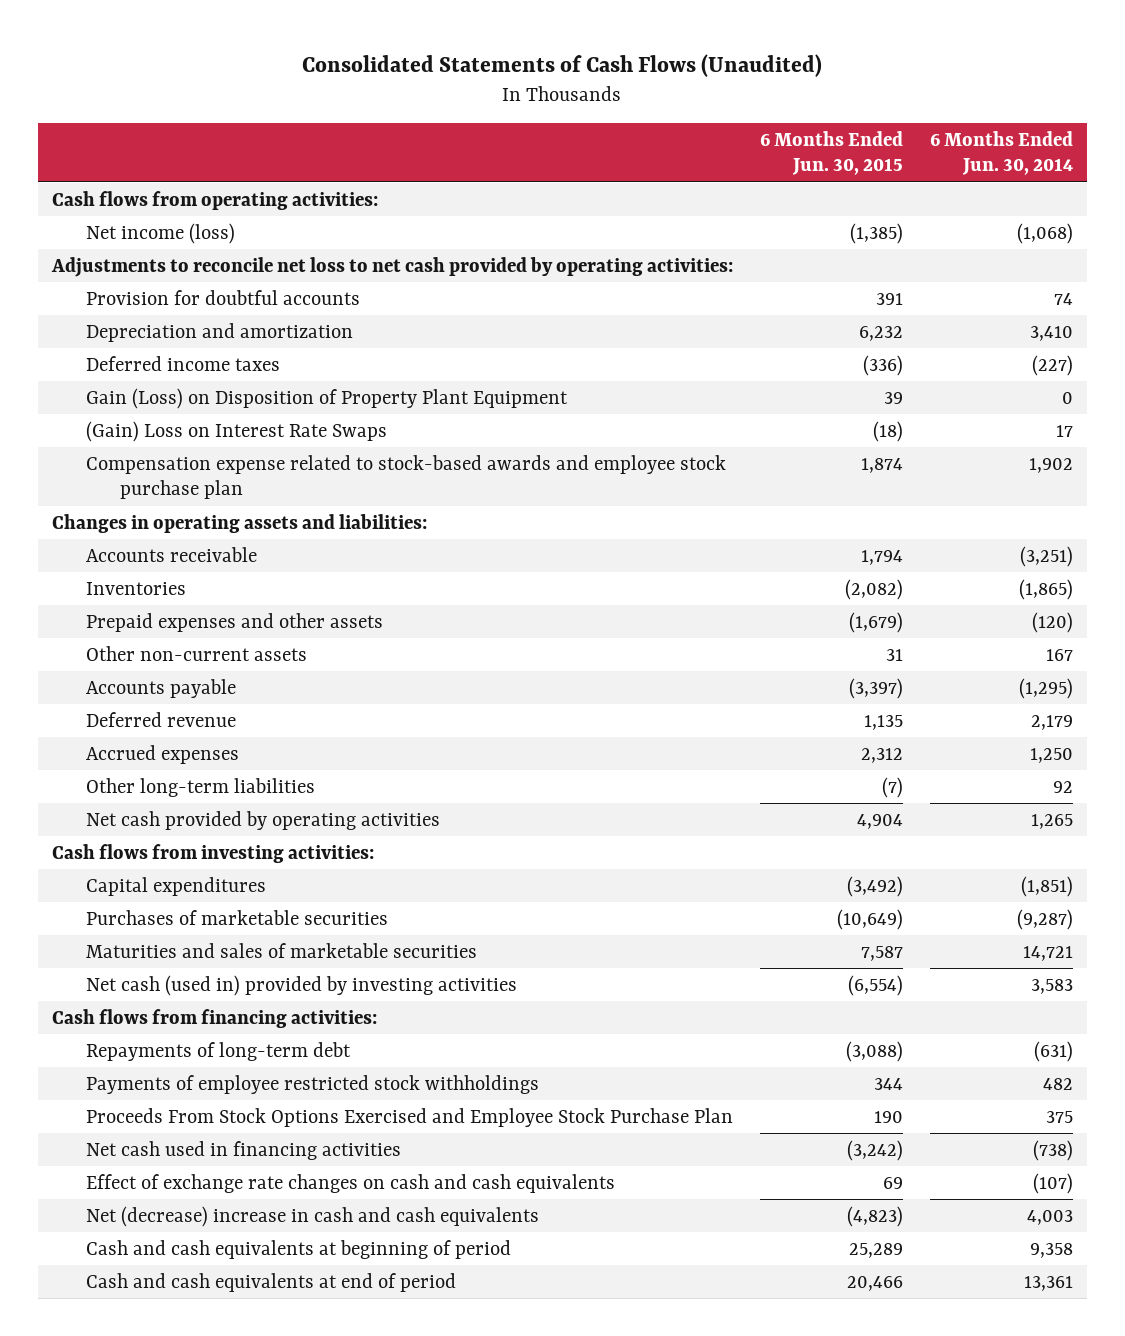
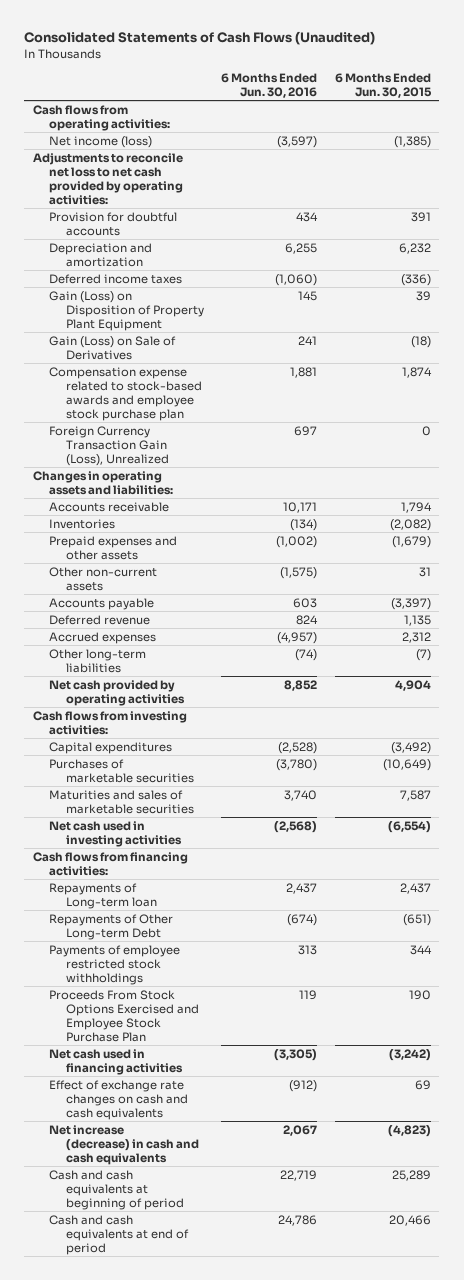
[929,130,1073,176] 6 Months Ended Jun. 30, 2014 -> none
none -> [221,72,318,98] 6 Months Ended Jun. 30, 2016
[85,420,387,442] (Gain) Loss on Interest Rate Swaps -> none
none -> [49,335,177,360] Gain (Loss) on Sale of Derivatives
none -> [49,425,169,466] Foreign Currency Transaction Gain (Loss), Unrealized
[85,974,517,996] Net cash (used in) provided by investing activities -> [49,820,182,847] Net cash used in investing activities
none -> [49,882,157,909] Repayments of Long-term loan
[85,1041,351,1061] Repayments of long-term debt -> [49,913,174,940] Repayments of Other Long-term Debt
[845,1040,903,1062] (3,088) -> [402,913,431,926] (651)
[85,1205,539,1227] Net (decrease) increase in cash and cash equivalents -> [49,1124,199,1165] Net increase (decrease) in cash and cash equivalents

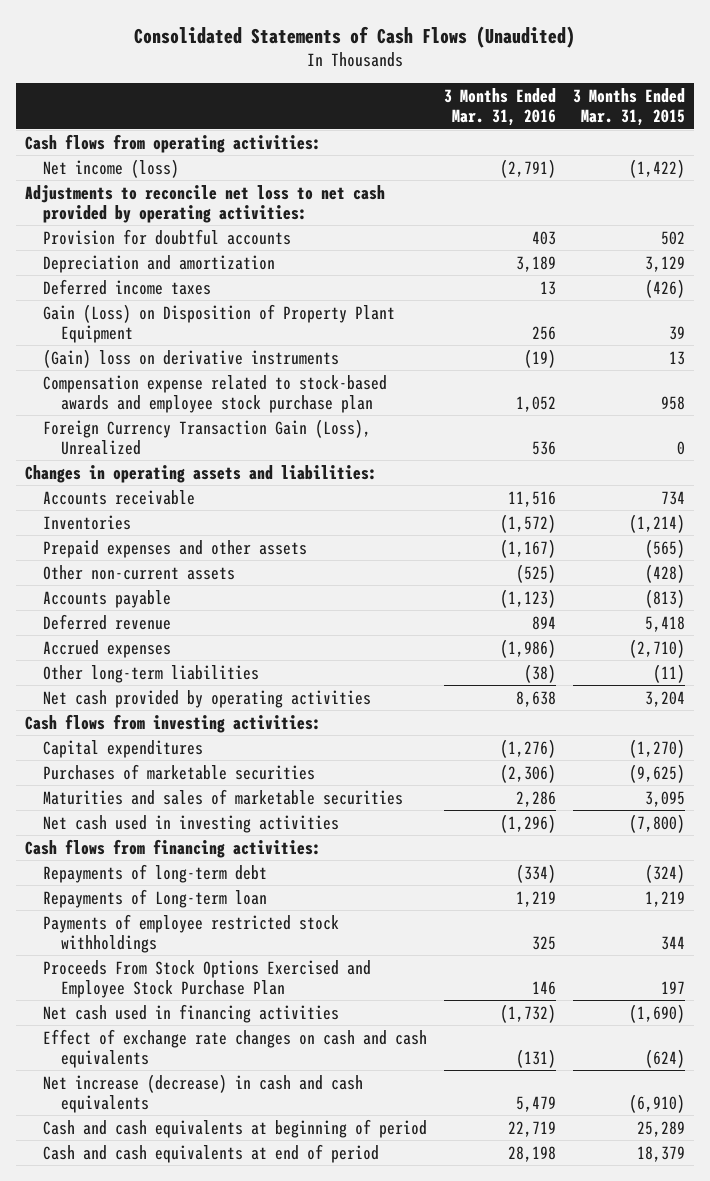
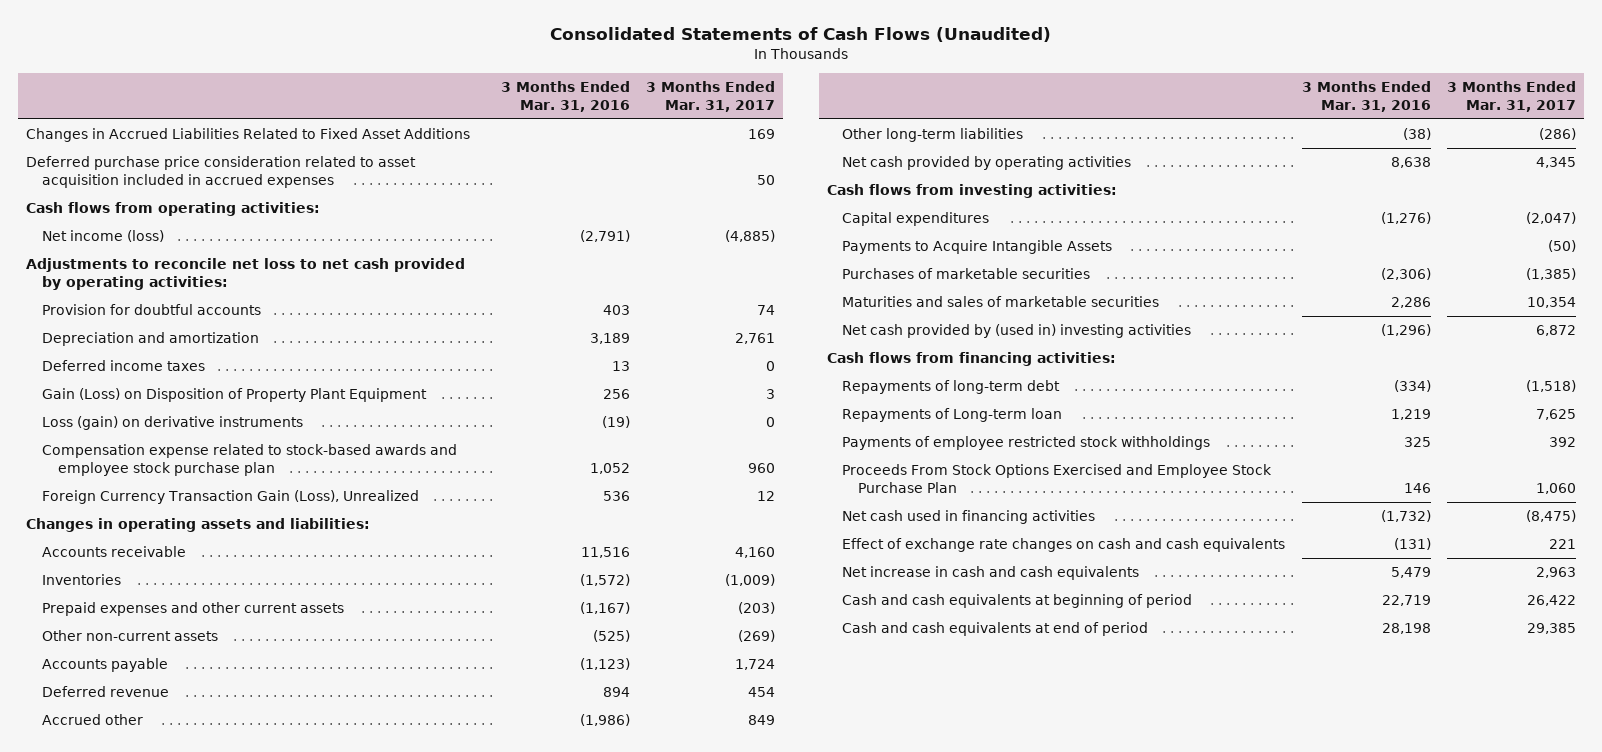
[573,87,686,127] 3 Months Ended Mar. 31, 2015 -> none
none -> [646,81,776,113] 3 Months Ended Mar. 31, 2017
none -> [26,127,471,142] Changes in Accrued Liabilities Related to Fixed Asset Additions
none -> [26,155,417,188] Deferred purchase price consideration related to asset acquisition included in accrued expenses
[42,348,339,368] (Gain) loss on derivative instruments -> [41,415,303,430] Loss (gain) on derivative instruments
[42,539,307,558] Prepaid expenses and other assets -> [41,601,344,616] Prepaid expenses and other current assets
[42,639,171,658] Accrued expenses -> [41,713,143,725] Accrued other
none -> [842,239,1113,254] Payments to Acquire Intangible Assets
[42,814,339,833] Net cash used in investing activities -> [842,323,1192,338] Net cash provided by (used in) investing activities
[42,1073,363,1114] Net increase (decrease) in cash and cash equivalents -> [842,565,1140,580] Net increase in cash and cash equivalents

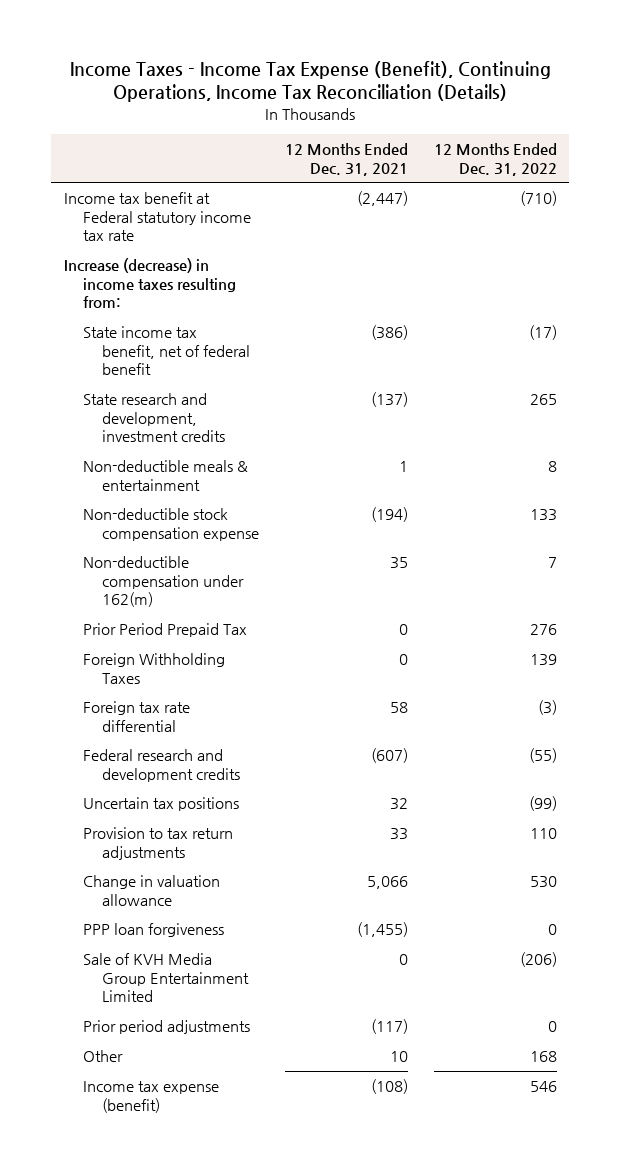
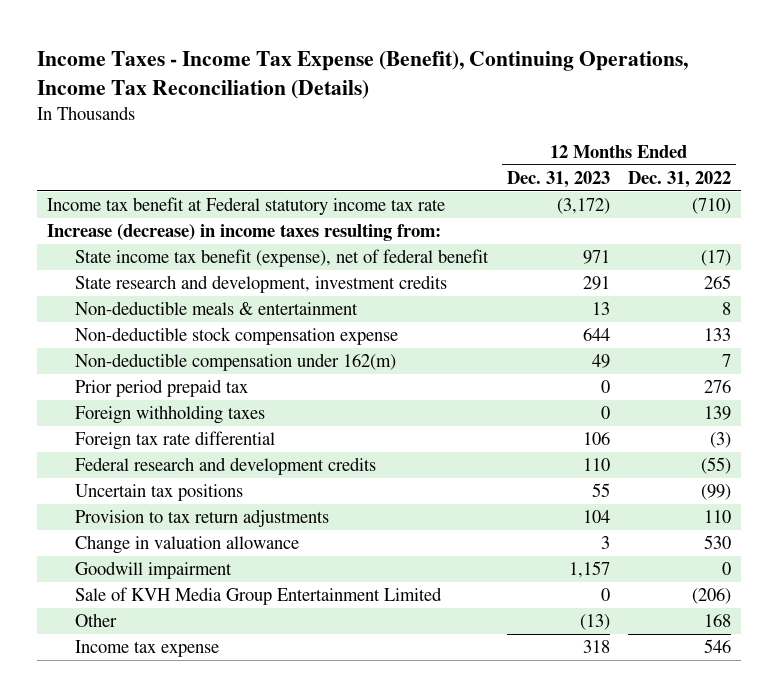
[284,143,408,176] 12 Months Ended Dec. 31, 2021 -> none
none -> [506,170,610,188] Dec. 31, 2023
[83,326,251,375] State income tax benefit, net of federal benefit -> [75,249,490,268] State income tax benefit (expense), net of federal benefit
[83,623,248,638] Prior Period Prepaid Tax -> [75,379,249,398] Prior period prepaid tax
[83,653,226,684] Foreign Withholding Taxes -> [75,405,266,425] Foreign withholding taxes
[83,923,225,938] PPP loan forgiveness -> [75,561,233,580] Goodwill impairment
[83,1020,251,1035] Prior period adjustments -> none
[83,1081,220,1113] Income tax expense (benefit) -> [75,640,220,658] Income tax expense

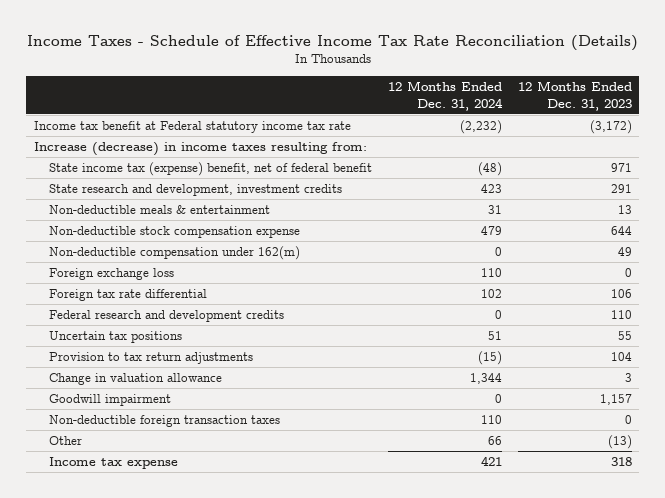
[37,51,689,100] Income Taxes - Income Tax Expense (Benefit), Continuing Operations, Income Tax Reconciliation (Details) -> [26,35,638,52] Income Taxes - Schedule of Effective Income Tax Rate Reconciliation (Details)
[628,170,732,188] Dec. 31, 2022 -> none
none -> [387,81,503,111] 12 Months Ended Dec. 31, 2024
[75,249,490,268] State income tax benefit (expense), net of federal benefit -> [49,161,373,176] State income tax (expense) benefit, net of federal benefit
[75,379,249,398] Prior period prepaid tax -> none
[75,405,266,425] Foreign withholding taxes -> none
none -> [49,267,175,280] Foreign exchange loss
[75,587,443,606] Sale of KVH Media Group Entertainment Limited -> none
none -> [49,414,281,427] Non-deductible foreign transaction taxes

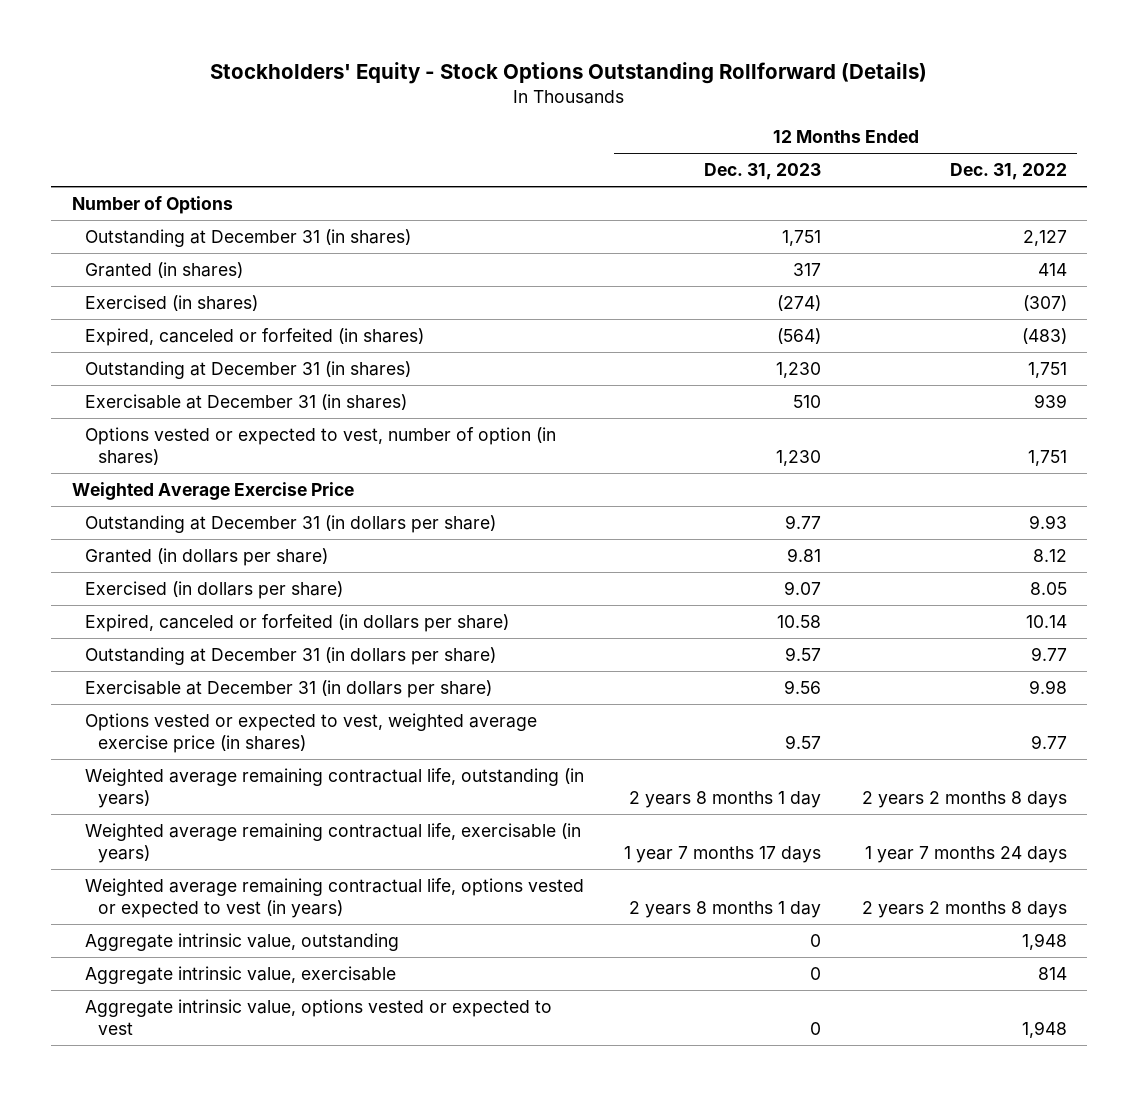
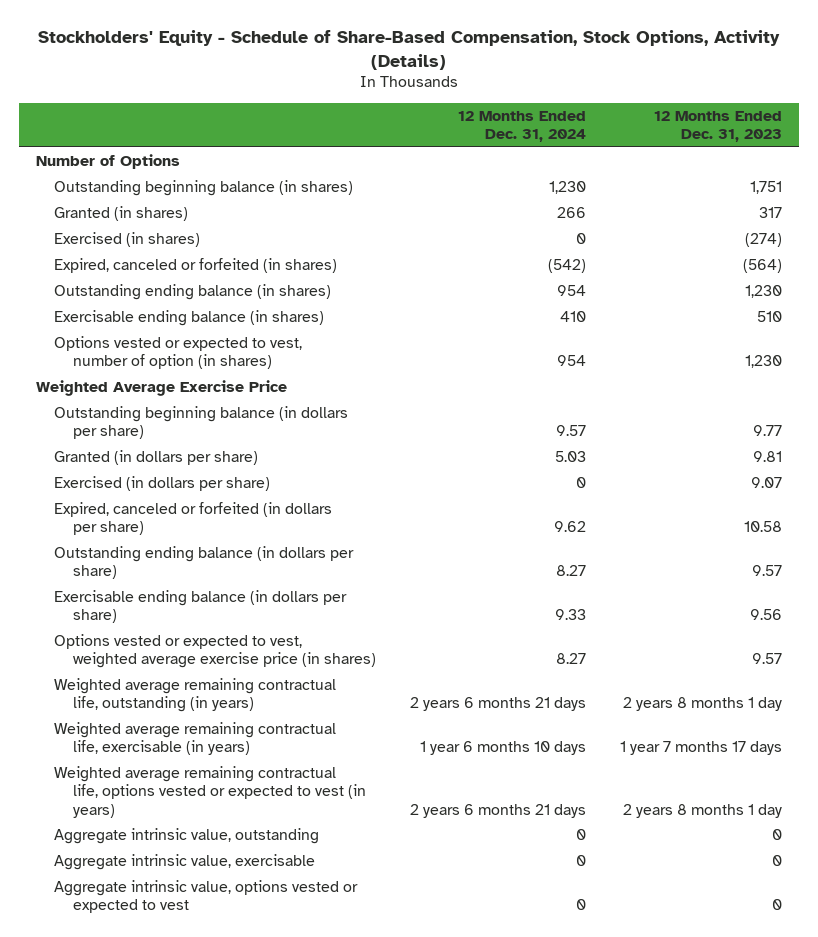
[210,61,928,84] Stockholders' Equity - Stock Options Outstanding Rollforward (Details) -> [37,29,780,70] Stockholders' Equity - Schedule of Share-Based Compensation, Stock Options, Activity (Details)
[949,163,1067,181] Dec. 31, 2022 -> none
none -> [457,111,586,143] 12 Months Ended Dec. 31, 2024
[84,228,411,247] Outstanding at December 31 (in shares) -> [54,180,354,197] Outstanding beginning balance (in shares)
[84,360,411,379] Outstanding at December 31 (in shares) -> [54,284,332,301] Outstanding ending balance (in shares)
[84,393,407,410] Exercisable at December 31 (in shares) -> [54,310,325,327] Exercisable ending balance (in shares)
[84,514,496,533] Outstanding at December 31 (in dollars per share) -> [54,406,349,440] Outstanding beginning balance (in dollars per share)
[84,646,496,665] Outstanding at December 31 (in dollars per share) -> [54,546,355,580] Outstanding ending balance (in dollars per share)
[84,679,492,698] Exercisable at December 31 (in dollars per share) -> [54,590,348,624] Exercisable ending balance (in dollars per share)

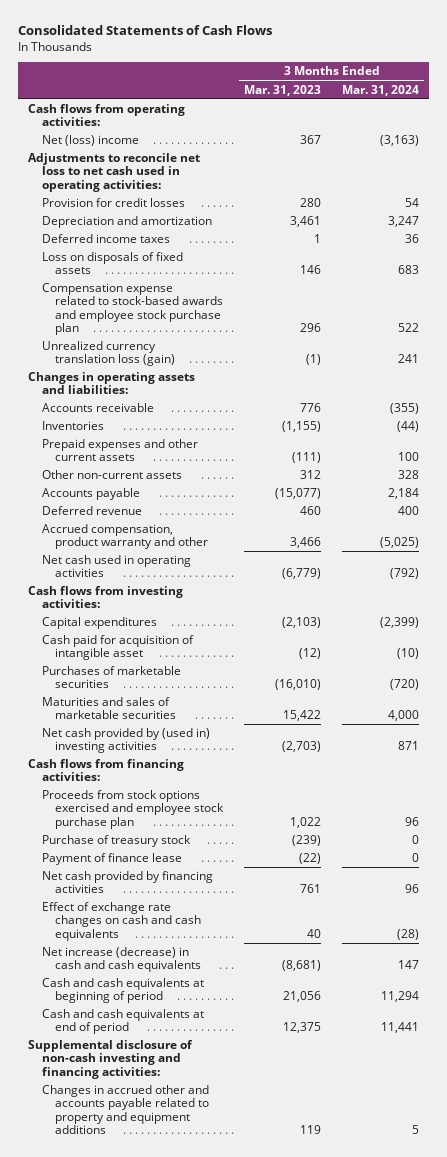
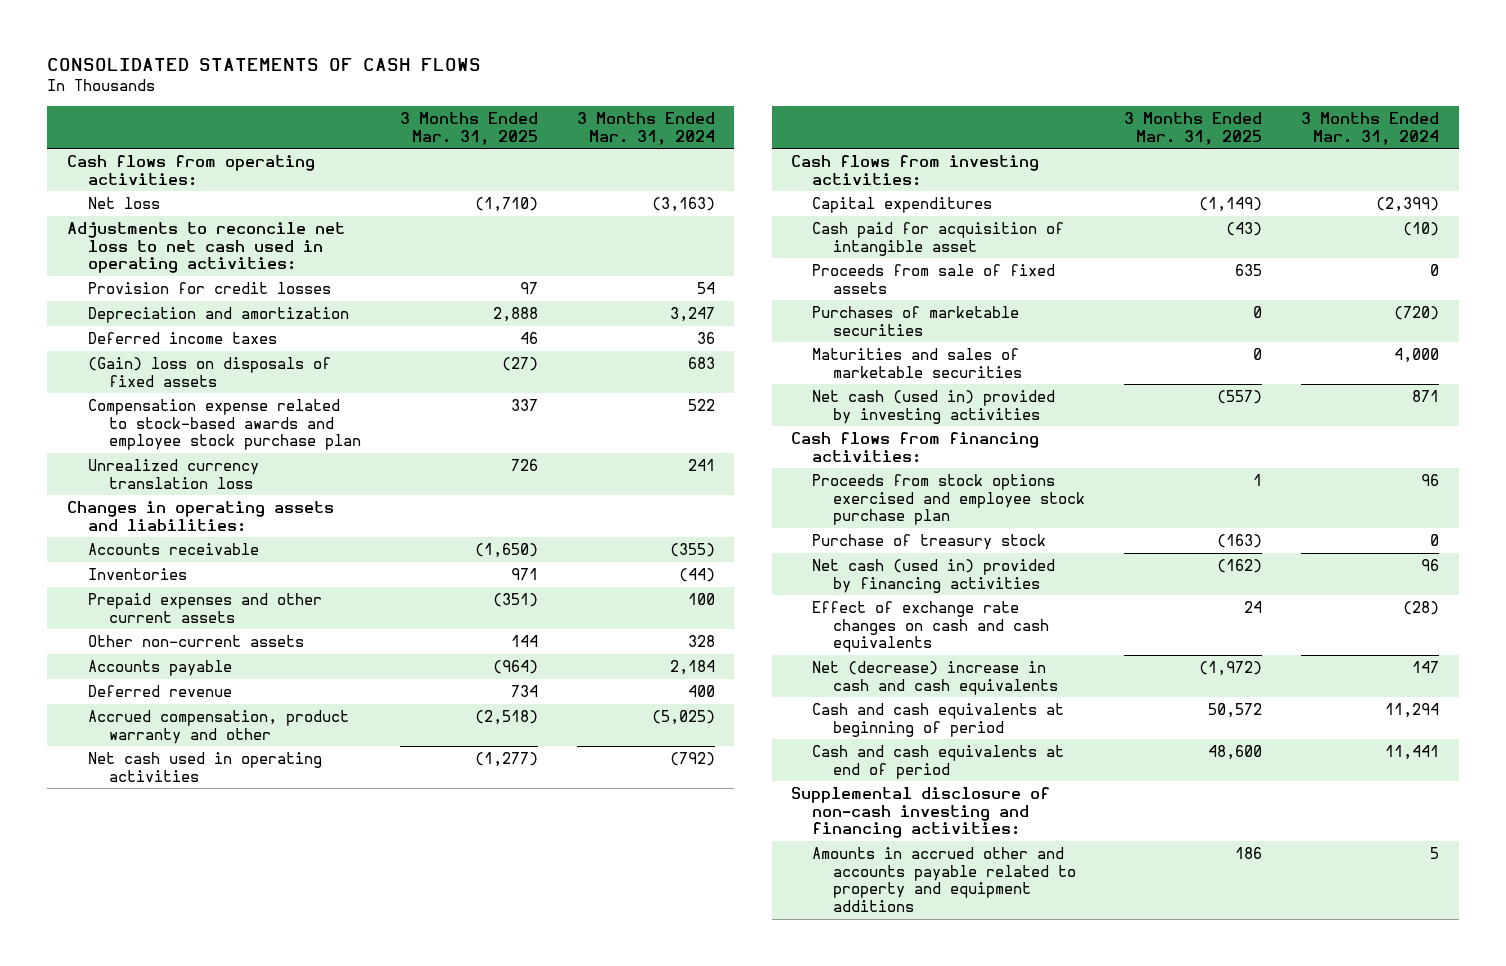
[17,25,272,36] Consolidated Statements of Cash Flows -> [47,57,482,71] CONSOLIDATED STATEMENTS OF CASH FLOWS
[244,84,322,96] Mar. 31, 2023 -> none
none -> [399,111,538,145] 3 Months Ended Mar. 31, 2025
[41,135,139,147] Net (loss) income -> [88,196,161,209] Net loss
[41,252,183,275] Loss on disposals of fixed assets -> [88,356,332,387] (Gain) loss on disposals of fixed assets
[41,341,176,367] Unrealized currency translation loss (gain) -> [88,458,260,489] Unrealized currency translation loss
none -> [812,263,1056,294] Proceeds from sale of fixed assets
[41,728,210,754] Net cash provided by (used in) investing activities -> [812,389,1056,424] Net cash (used in) provided by investing activities
[41,853,182,866] Payment of finance lease -> none
[41,871,213,894] Net cash provided by financing activities -> [812,558,1056,593] Net cash (used in) provided by financing activities
[41,947,202,973] Net increase (decrease) in cash and cash equivalents -> [812,660,1059,695] Net (decrease) increase in cash and cash equivalents
[41,1085,210,1134] Changes in accrued other and accounts payable related to property and equipment additions -> [812,846,1077,913] Amounts in accrued other and accounts payable related to property and equipment additions

